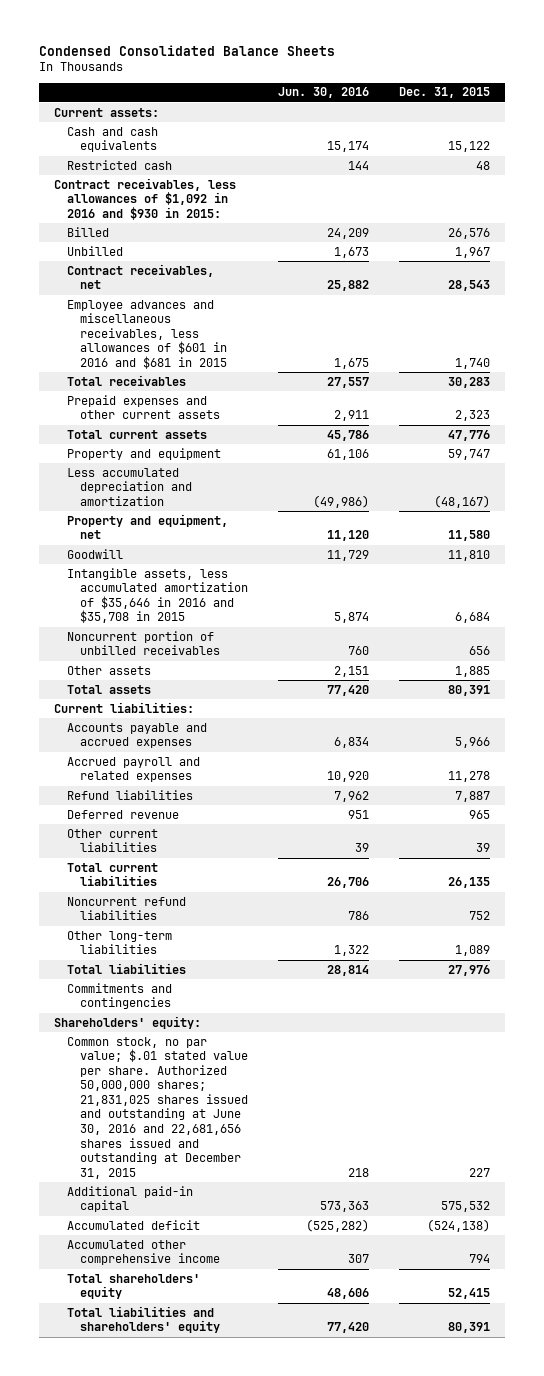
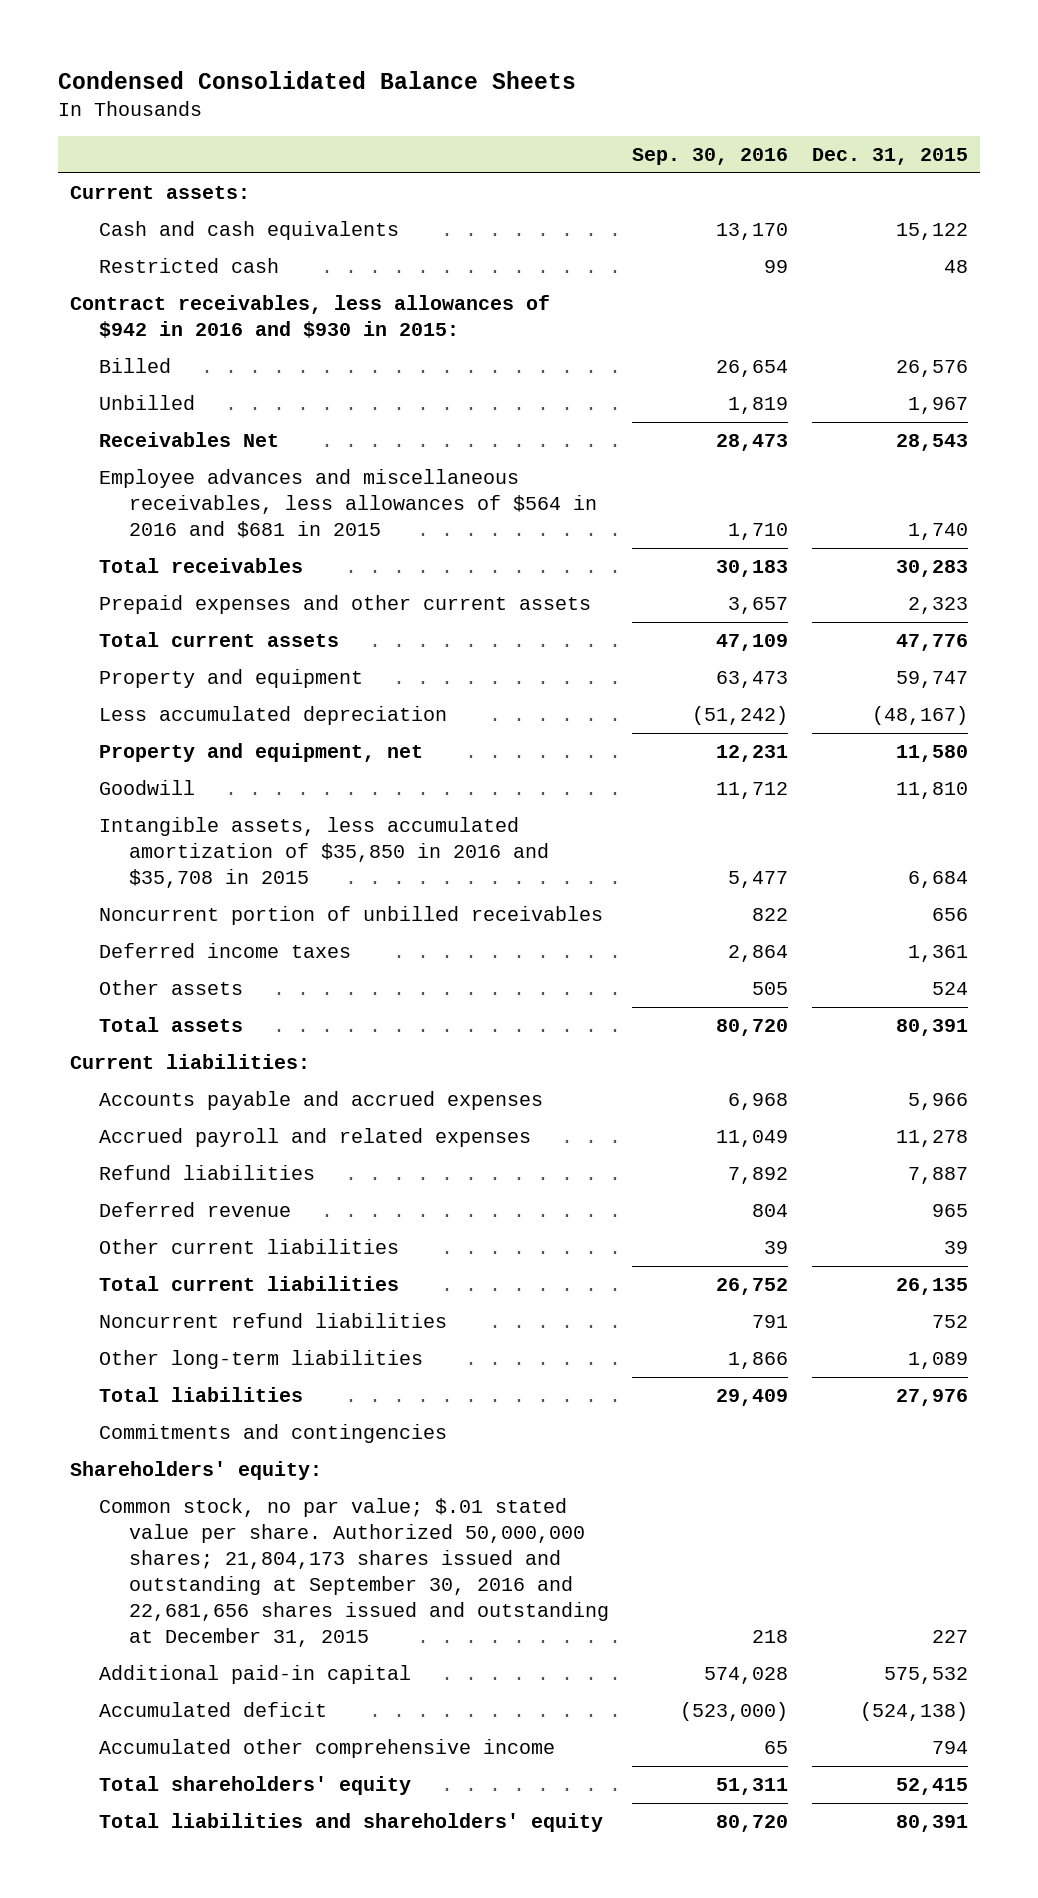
[277,87,369,99] Jun. 30, 2016 -> none
none -> [632,148,789,166] Sep. 30, 2016
[53,177,236,220] Contract receivables, less allowances of $1,092 in 2016 and $930 in 2015: -> [69,294,550,338] Contract receivables, less allowances of $942 in 2016 and $930 in 2015:
[66,263,214,290] Contract receivables, net -> [99,431,280,447] Receivables Net
[66,299,228,369] Employee advances and miscellaneous receivables, less allowances of $601 in 2016 and $681 in 2015 -> [99,468,597,538] Employee advances and miscellaneous receivables, less allowances of $564 in 2016 and $681 in 2015
[66,467,193,506] Less accumulated depreciation and amortization -> [99,705,448,725] Less accumulated depreciation
[66,567,249,624] Intangible assets, less accumulated amortization of $35,646 in 2016 and $35,708 in 2015 -> [99,816,549,888] Intangible assets, less accumulated amortization of $35,850 in 2016 and $35,708 in 2015
none -> [99,942,352,958] Deferred income taxes
[454,665,490,677] 1,885 -> [932,981,969,995] 524
[66,1036,249,1179] Common stock, no par value; $.01 stated value per share. Authorized 50,000,000 shares; 21,831,025 shares issued and outstanding at June 30, 2016 and 22,681,656 shares issued and outstanding at December 31, 2015 -> [99,1497,609,1647] Common stock, no par value; $.01 stated value per share. Authorized 50,000,000 shares; 21,804,173 shares issued and outstanding at September 30, 2016 and 22,681,656 shares issued and outstanding at December 31, 2015

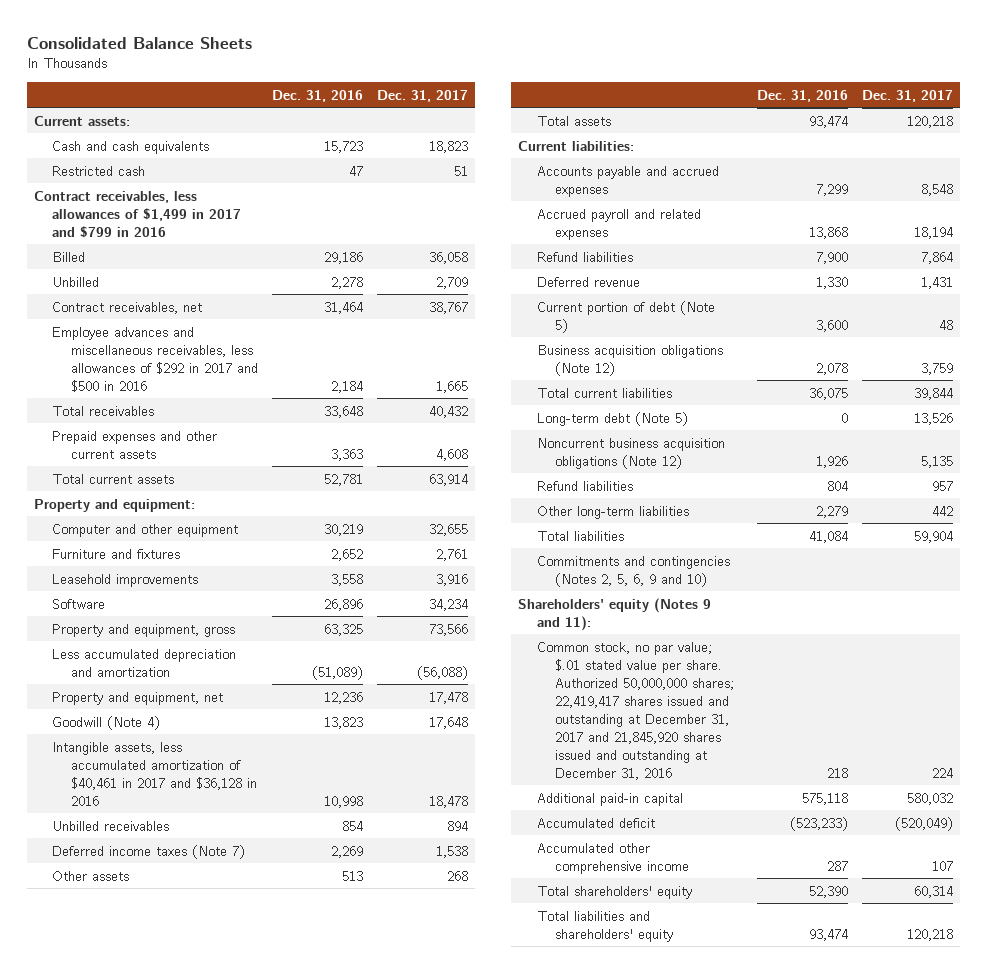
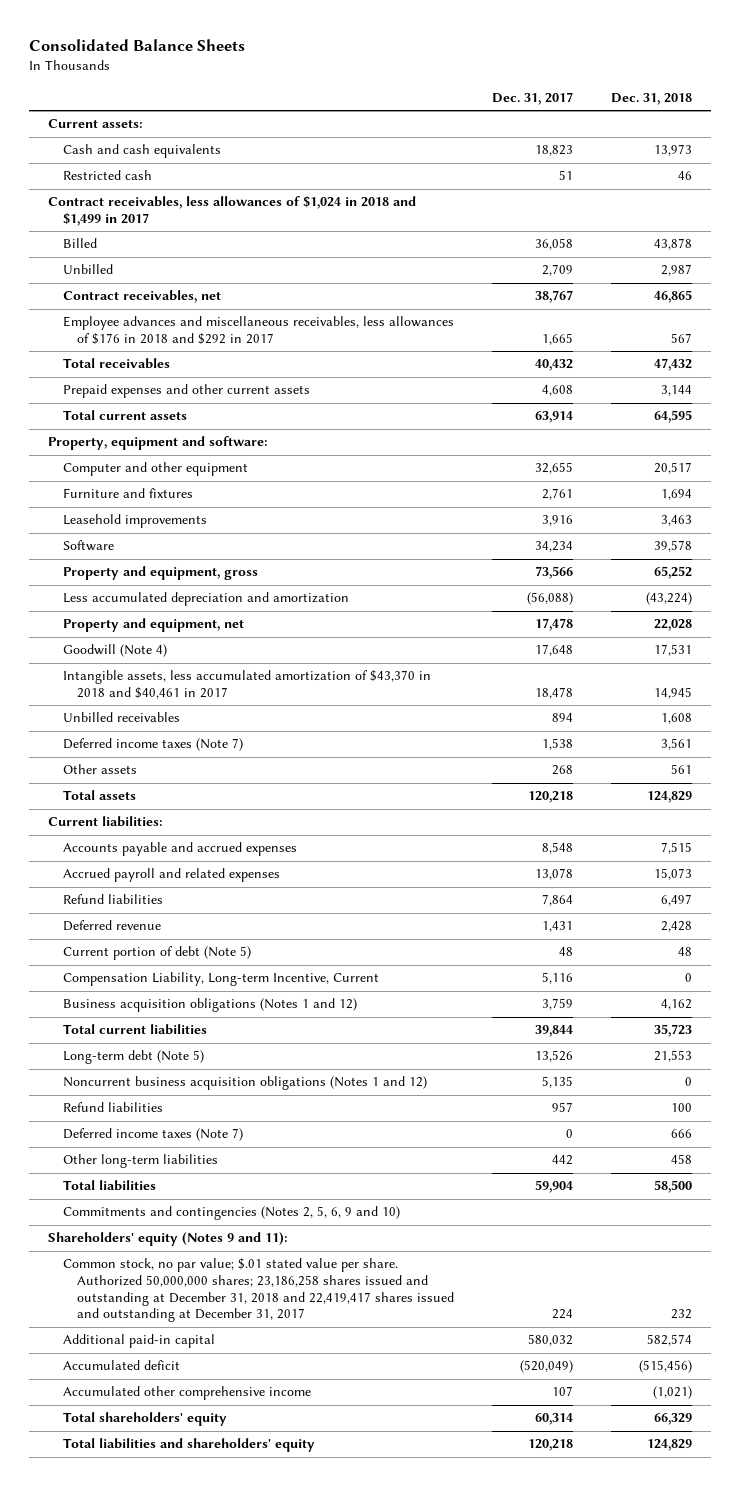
[272,89,364,102] Dec. 31, 2016 -> none
none -> [610,93,692,106] Dec. 31, 2018
[33,190,242,238] Contract receivables, less allowances of $1,499 in 2017 and $799 in 2016 -> [48,195,417,227] Contract receivables, less allowances of $1,024 in 2018 and $1,499 in 2017
[52,326,259,392] Employee advances and miscellaneous receivables, less allowances of $292 in 2017 and $500 in 2016 -> [62,316,454,346] Employee advances and miscellaneous receivables, less allowances of $176 in 2018 and $292 in 2017
[33,498,195,512] Property and equipment: -> [48,436,269,451] Property, equipment and software:
[52,741,258,806] Intangible assets, less accumulated amortization of $40,461 in 2017 and $36,128 in 2016 -> [62,670,431,700] Intangible assets, less accumulated amortization of $43,370 in 2018 and $40,461 in 2017
[913,226,953,239] 18,194 -> [534,868,573,881] 13,078
none -> [62,972,379,987] Compensation Liability, Long-term Incentive, Current
[536,344,723,376] Business acquisition obligations (Note 12) -> [62,998,357,1013] Business acquisition obligations (Notes 1 and 12)
[536,437,725,469] Noncurrent business acquisition obligations (Note 12) -> [62,1076,427,1091] Noncurrent business acquisition obligations (Notes 1 and 12)
none -> [62,1128,243,1142] Deferred income taxes (Note 7)
[536,641,735,780] Common stock, no par value; $.01 stated value per share. Authorized 50,000,000 shares; 22,419,417 shares issued and outstanding at December 31, 2017 and 21,845,920 shares issued and outstanding at December 31, 2016 -> [62,1258,454,1323] Common stock, no par value; $.01 stated value per share. Authorized 50,000,000 shares; 23,186,258 shares issued and outstanding at December 31, 2018 and 22,419,417 shares issued and outstanding at December 31, 2017

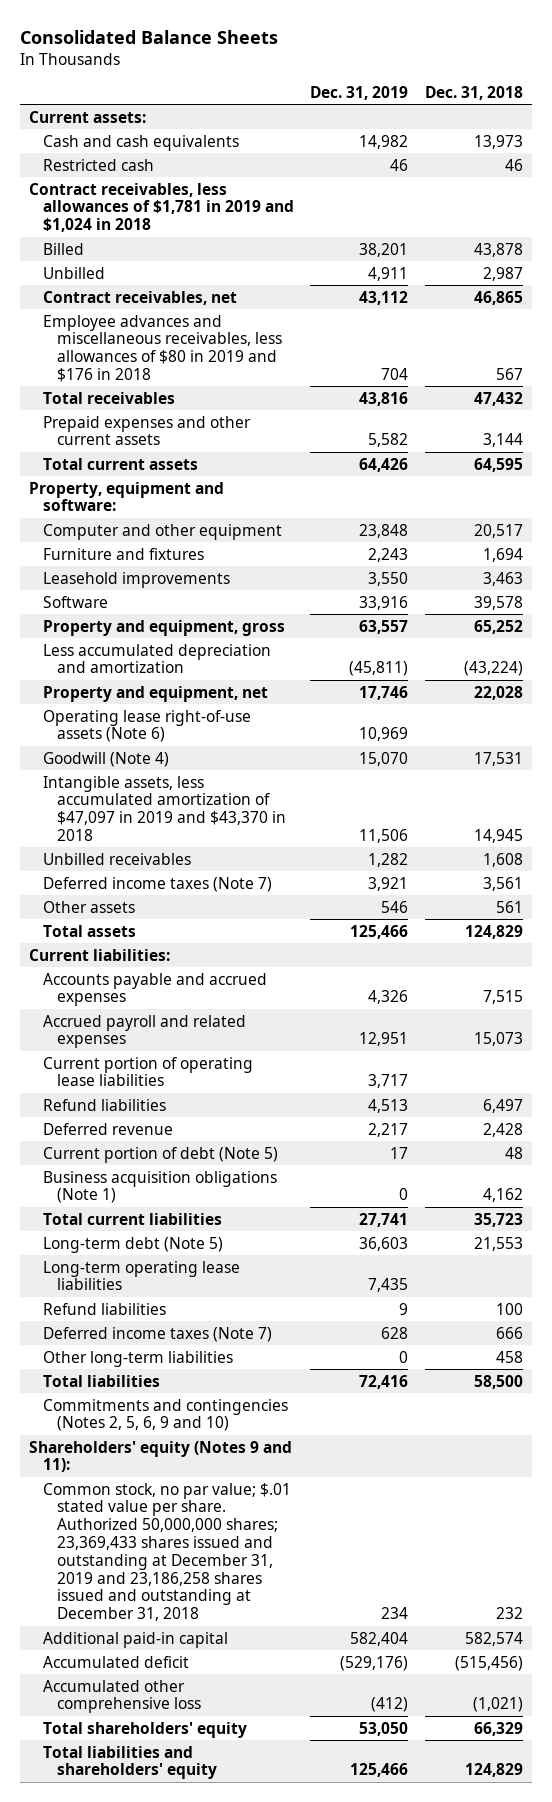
[491,92,573,106] Dec. 31, 2017 -> none
none -> [310,86,409,101] Dec. 31, 2019
[48,195,417,227] Contract receivables, less allowances of $1,024 in 2018 and $1,499 in 2017 -> [28,182,294,233] Contract receivables, less allowances of $1,781 in 2019 and $1,024 in 2018
[62,316,454,346] Employee advances and miscellaneous receivables, less allowances of $176 in 2018 and $292 in 2017 -> [42,314,282,383] Employee advances and miscellaneous receivables, less allowances of $80 in 2019 and $176 in 2018
none -> [42,709,251,743] Operating lease right-of-use assets (Note 6)
[62,670,431,700] Intangible assets, less accumulated amortization of $43,370 in 2018 and $40,461 in 2017 -> [42,775,286,842] Intangible assets, less accumulated amortization of $47,097 in 2019 and $43,370 in 2018
none -> [42,1056,253,1087] Current portion of operating lease liabilities
[62,972,379,987] Compensation Liability, Long-term Incentive, Current -> none
[62,998,357,1013] Business acquisition obligations (Notes 1 and 12) -> [42,1170,277,1204] Business acquisition obligations (Note 1)
[62,1076,427,1091] Noncurrent business acquisition obligations (Notes 1 and 12) -> none
none -> [42,1260,240,1291] Long-term operating lease liabilities
[62,1258,454,1323] Common stock, no par value; $.01 stated value per share. Authorized 50,000,000 shares; 23,186,258 shares issued and outstanding at December 31, 2018 and 22,419,417 shares issued and outstanding at December 31, 2017 -> [42,1482,291,1622] Common stock, no par value; $.01 stated value per share. Authorized 50,000,000 shares; 23,369,433 shares issued and outstanding at December 31, 2019 and 23,186,258 shares issued and outstanding at December 31, 2018
[62,1386,311,1401] Accumulated other comprehensive income -> [42,1679,201,1714] Accumulated other comprehensive loss

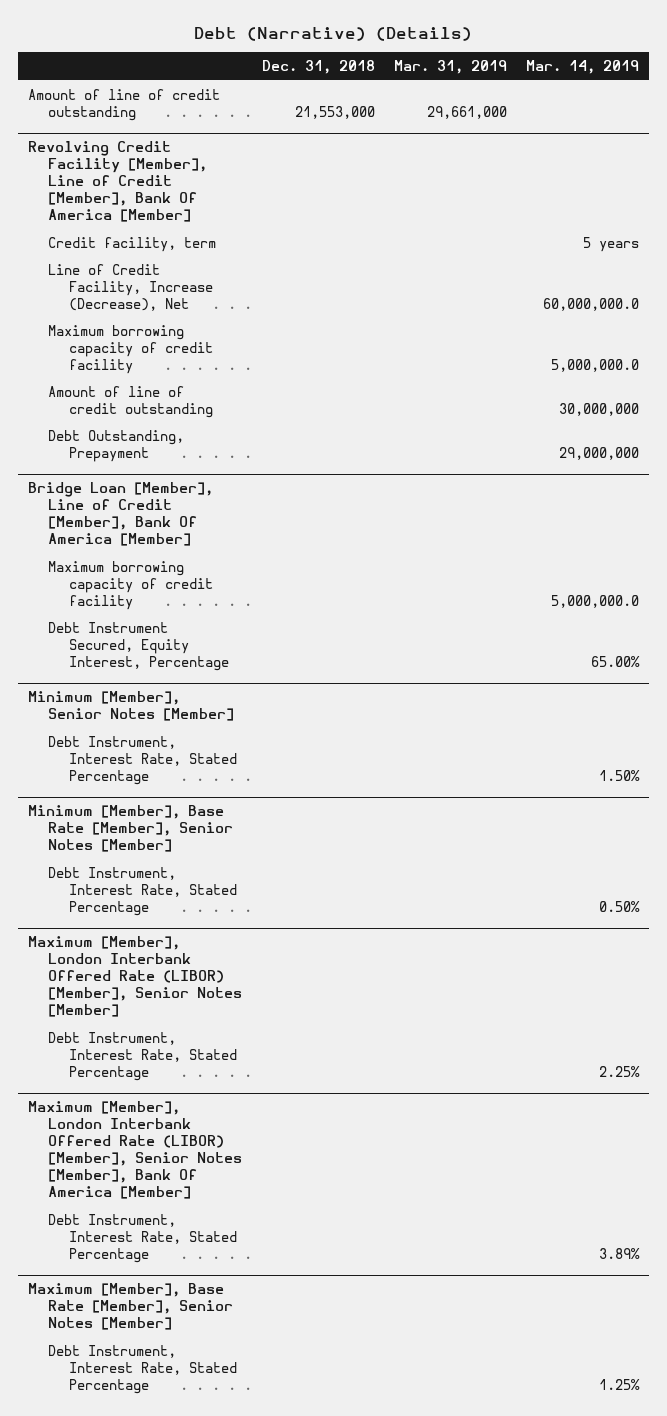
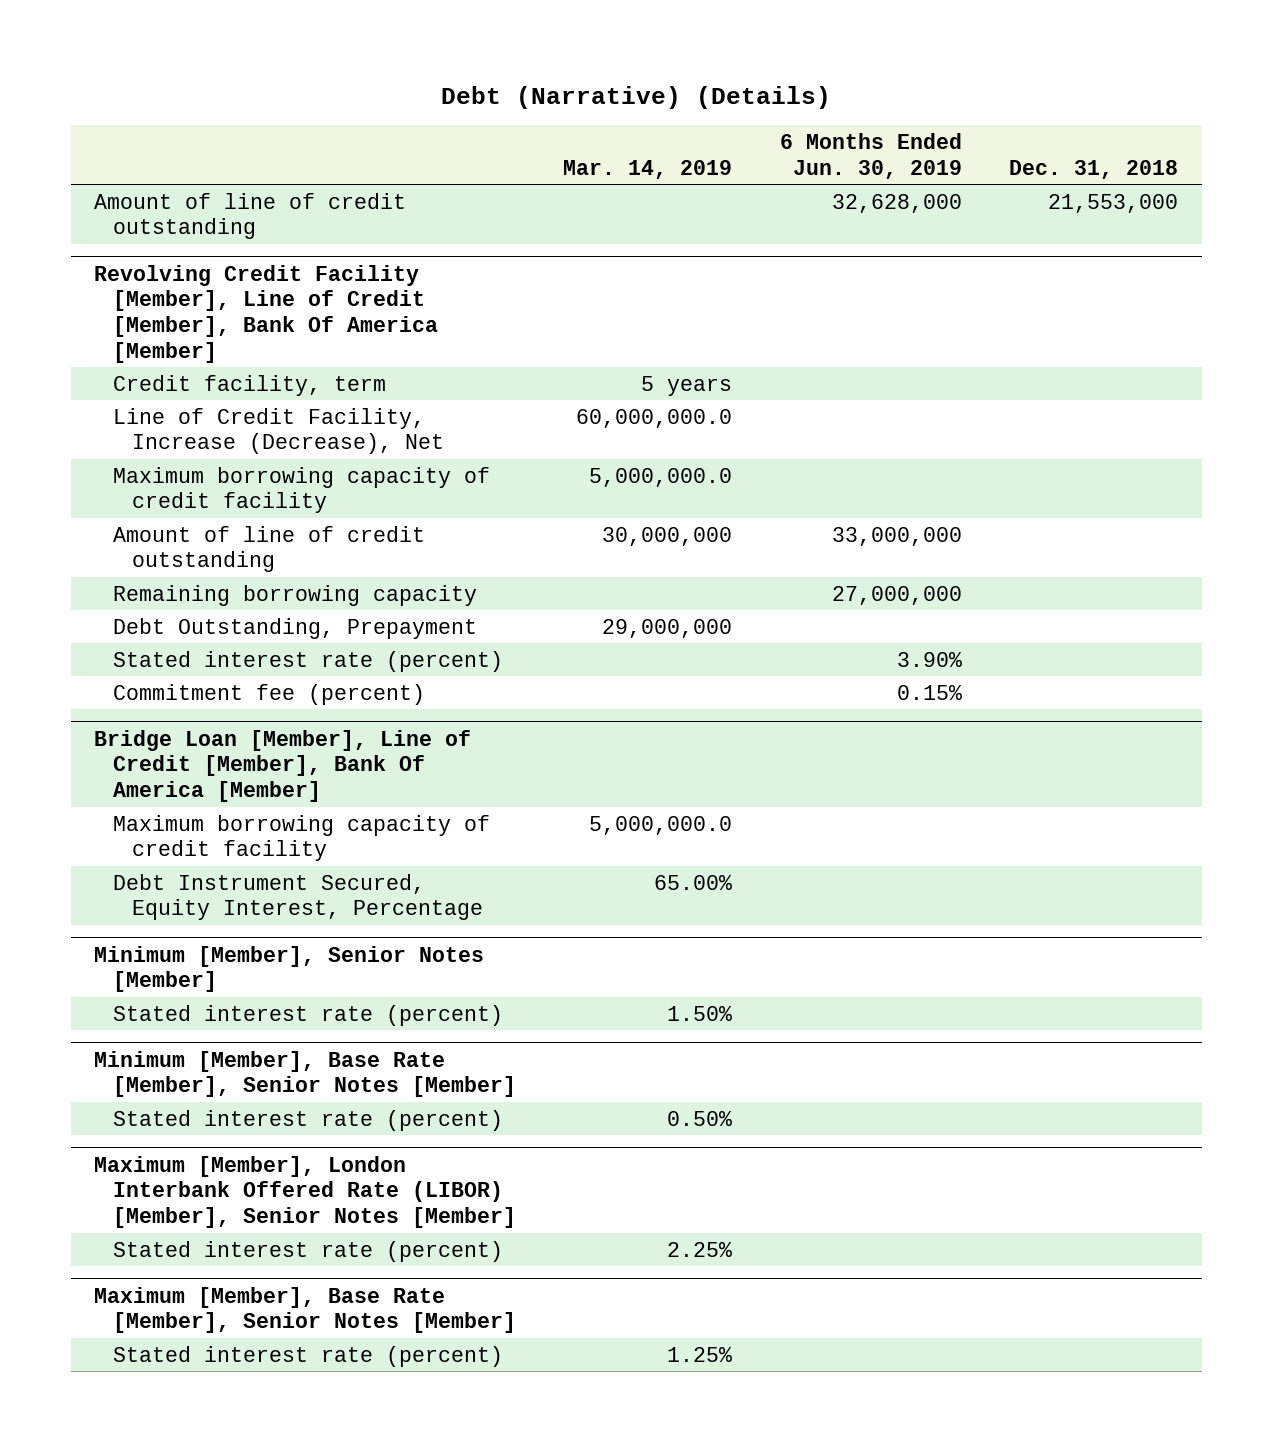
[393,60,507,75] Mar. 31, 2019 -> none
none -> [779,133,962,179] 6 Months Ended Jun. 30, 2019
none -> [113,584,478,606] Remaining borrowing capacity
none -> [113,650,504,672] Stated interest rate (percent)
none -> [113,683,426,705] Commitment fee (percent)
[48,735,237,785] Debt Instrument, Interest Rate, Stated Percentage -> [113,1004,504,1026] Stated interest rate (percent)
[48,866,237,916] Debt Instrument, Interest Rate, Stated Percentage -> [113,1109,504,1131] Stated interest rate (percent)
[27,1101,243,1200] Maximum [Member], London Interbank Offered Rate (LIBOR) [Member], Senior Notes [Member], Bank Of America [Member] -> none
[48,1213,237,1263] Debt Instrument, Interest Rate, Stated Percentage -> none
[48,1031,237,1081] Debt Instrument, Interest Rate, Stated Percentage -> [113,1240,504,1262] Stated interest rate (percent)
[48,1344,237,1394] Debt Instrument, Interest Rate, Stated Percentage -> [113,1345,504,1367] Stated interest rate (percent)

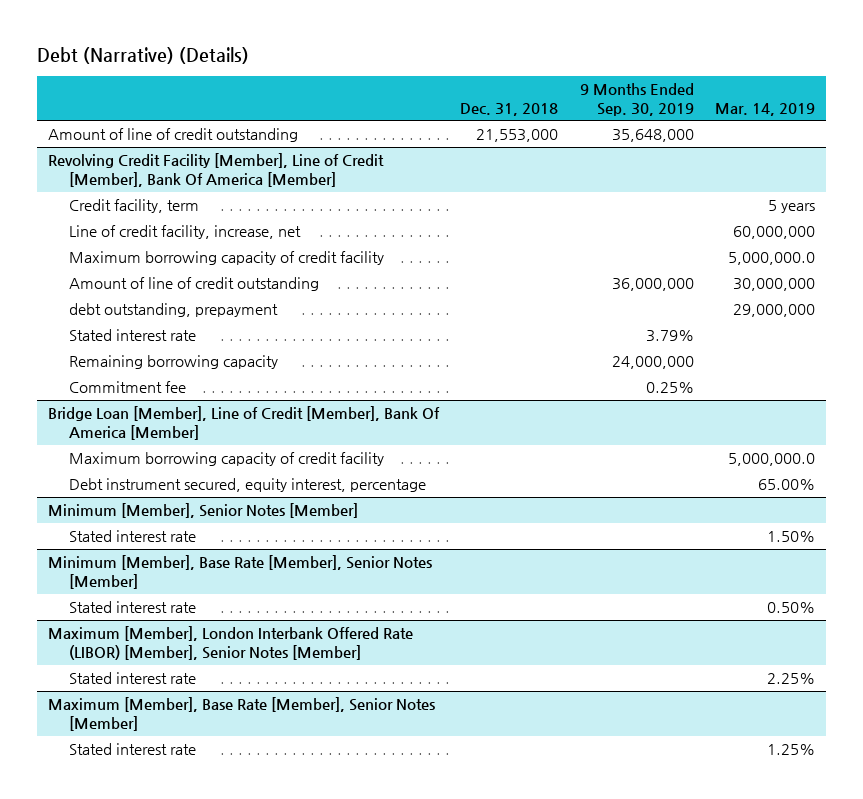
[779,133,962,179] 6 Months Ended Jun. 30, 2019 -> none
none -> [579,83,694,116] 9 Months Ended Sep. 30, 2019
[113,407,444,455] Line of Credit Facility, Increase (Decrease), Net -> [69,225,302,240] Line of credit facility, increase, net
[576,408,733,428] 60,000,000.0 -> [733,226,816,240] 60,000,000
none -> [69,303,279,318] debt outstanding, prepayment
none -> [69,329,197,342] Stated interest rate
[113,617,478,639] Debt Outstanding, Prepayment -> none
[113,650,504,672] Stated interest rate (percent) -> none
[113,683,426,705] Commitment fee (percent) -> [69,381,187,394] Commitment fee
[113,873,483,921] Debt Instrument Secured, Equity Interest, Percentage -> [69,478,427,493] Debt instrument secured, equity interest, percentage
[113,1004,504,1026] Stated interest rate (percent) -> [69,530,197,543] Stated interest rate
[113,1109,504,1131] Stated interest rate (percent) -> [69,601,197,614] Stated interest rate
[113,1240,504,1262] Stated interest rate (percent) -> [69,672,197,685] Stated interest rate
[113,1345,504,1367] Stated interest rate (percent) -> [69,743,197,756] Stated interest rate

